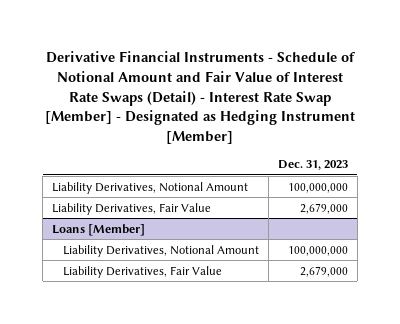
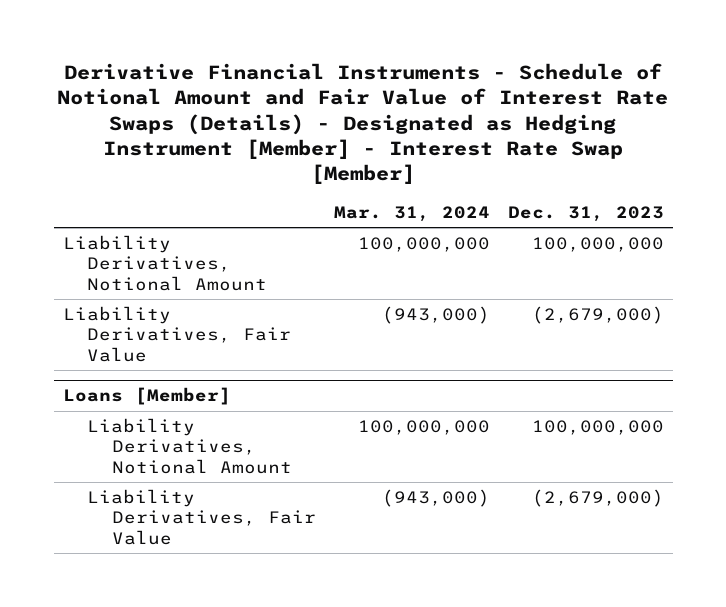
[44,51,356,145] Derivative Financial Instruments - Schedule of Notional Amount and Fair Value of Interest Rate Swaps (Detail) - Interest Rate Swap [Member] - Designated as Hedging Instrument [Member] -> [57,62,669,185] Derivative Financial Instruments - Schedule of Notional Amount and Fair Value of Interest Rate Swaps (Details) - Designated as Hedging Instrument [Member] - Interest Rate Swap [Member]
none -> [333,205,490,222] Mar. 31, 2024
[299,202,348,214] 2,679,000 -> [531,305,664,324] (2,679,000)
[299,265,348,277] 2,679,000 -> [531,488,664,507] (2,679,000)

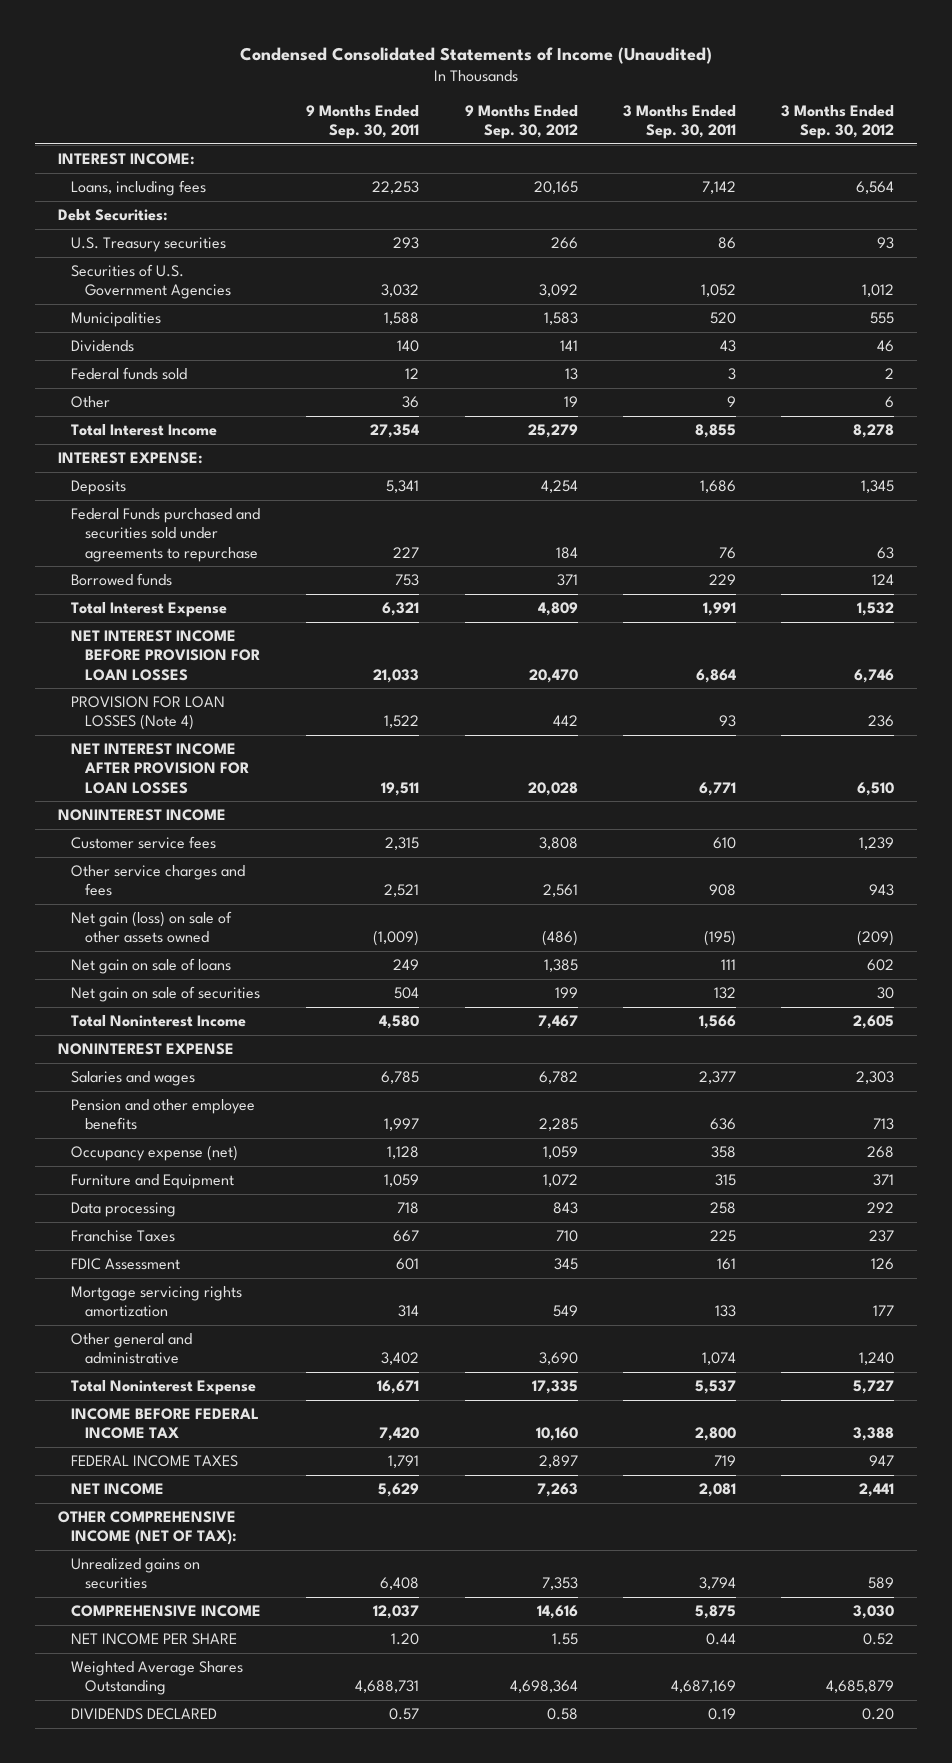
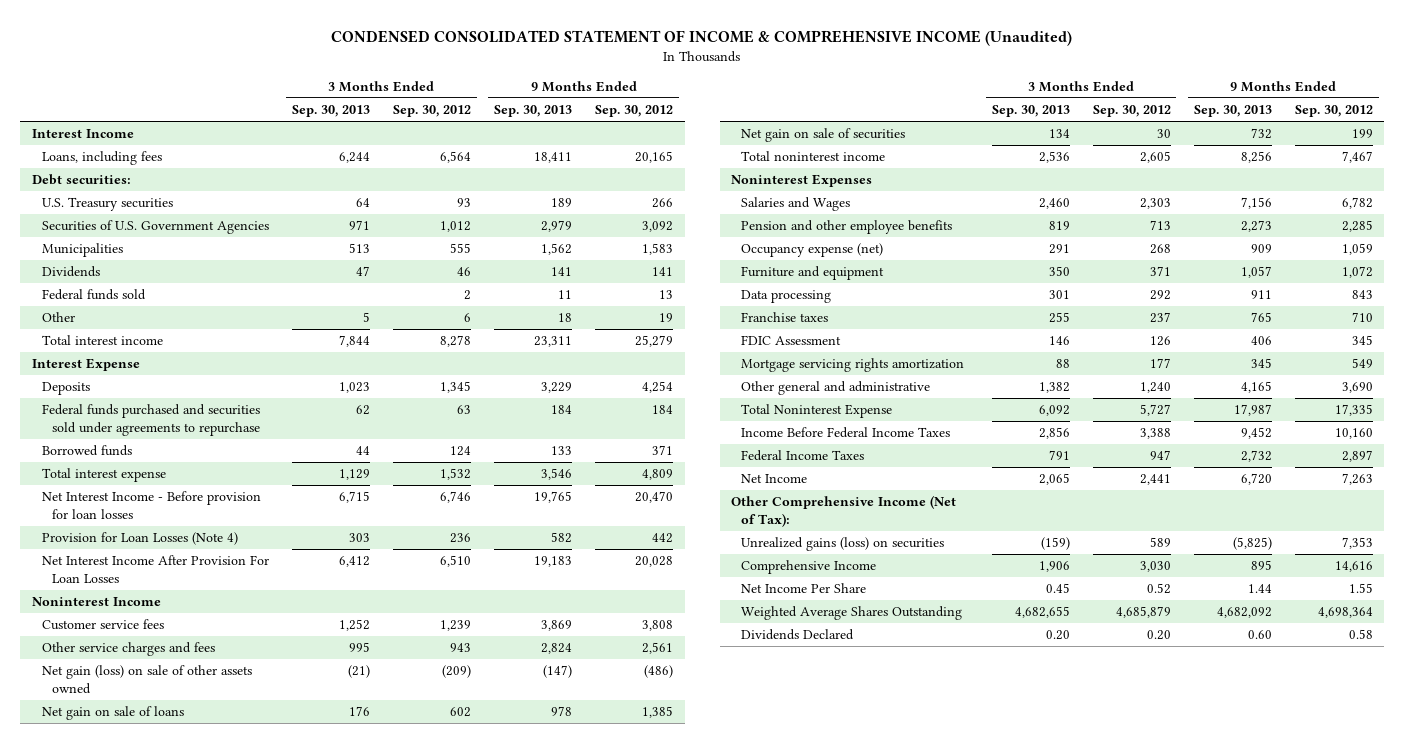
[239,46,712,64] Condensed Consolidated Statements of Income (Unaudited) -> [331,29,1073,46] CONDENSED CONSOLIDATED STATEMENT OF INCOME & COMPREHENSIVE INCOME (Unaudited)
[306,104,420,140] 9 Months Ended Sep. 30, 2011 -> none
[622,104,736,140] 3 Months Ended Sep. 30, 2011 -> none
none -> [291,105,370,118] Sep. 30, 2013
none -> [494,105,573,118] Sep. 30, 2013
[57,153,195,166] INTEREST INCOME: -> [31,129,134,139] Interest Income
[57,209,168,222] Debt Securities: -> [31,174,131,186] Debt securities:
[71,424,218,437] Total Interest Income -> [41,335,163,346] Total interest income
[57,452,203,465] INTEREST EXPENSE: -> [31,358,140,372] Interest Expense
[71,508,261,562] Federal Funds purchased and securities sold under agreements to repurchase -> [41,404,260,436] Federal funds purchased and securities sold under agreements to repurchase
[71,602,228,618] Total Interest Expense -> [41,468,166,483] Total interest expense
[71,630,260,681] NET INTEREST INCOME BEFORE PROVISION FOR LOAN LOSSES -> [41,491,261,519] Net Interest Income - Before provision for loan losses
[71,696,226,731] PROVISION FOR LOAN LOSSES (Note 4) -> [41,532,238,546] Provision for Loan Losses (Note 4)
[71,743,249,794] NET INTEREST INCOME AFTER PROVISION FOR LOAN LOSSES -> [41,555,269,583] Net Interest Income After Provision For Loan Losses
[57,809,226,822] NONINTEREST INCOME -> [31,597,161,607] Noninterest Income
[71,1015,247,1028] Total Noninterest Income -> [741,151,886,162] Total noninterest income
[57,1043,234,1056] NONINTEREST EXPENSE -> [731,174,873,188] Noninterest Expenses
[71,1071,196,1087] Salaries and wages -> [741,197,851,212] Salaries and Wages
[71,1174,235,1190] Furniture and Equipment -> [741,266,885,281] Furniture and equipment
[71,1230,176,1243] Franchise Taxes -> [741,312,829,323] Franchise taxes
[71,1408,260,1440] INCOME BEFORE FEDERAL INCOME TAX -> [741,427,951,439] Income Before Federal Income Taxes
[71,1455,239,1468] FEDERAL INCOME TAXES -> [741,450,865,462] Federal Income Taxes
[71,1483,165,1496] NET INCOME -> [741,474,808,484] Net Income
[57,1511,238,1546] OTHER COMPREHENSIVE INCOME (NET OF TAX): -> [731,495,957,527] Other Comprehensive Income (Net of Tax):
[71,1558,201,1590] Unrealized gains on securities -> [741,537,945,552] Unrealized gains (loss) on securities
[71,1605,262,1618] COMPREHENSIVE INCOME -> [741,560,877,575] Comprehensive Income
[71,1633,238,1646] NET INCOME PER SHARE -> [741,583,867,594] Net Income Per Share
[71,1708,218,1721] DIVIDENDS DECLARED -> [741,629,855,641] Dividends Declared

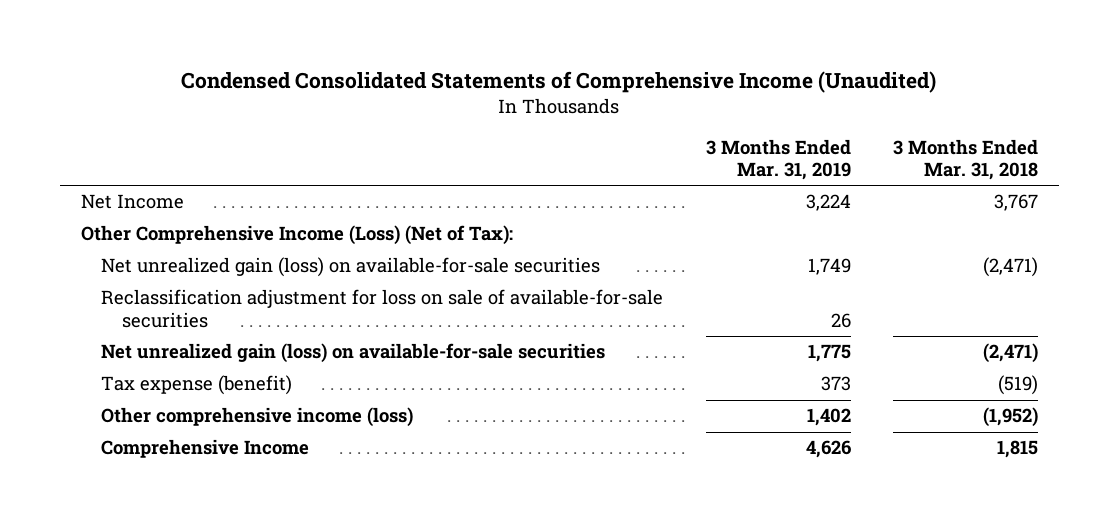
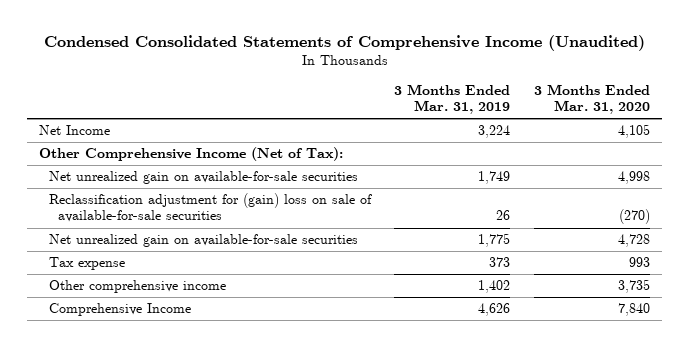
[893,138,1039,181] 3 Months Ended Mar. 31, 2018 -> none
none -> [534,83,651,114] 3 Months Ended Mar. 31, 2020
[80,225,513,246] Other Comprehensive Income (Loss) (Net of Tax): -> [38,147,343,162] Other Comprehensive Income (Net of Tax):
[101,257,601,278] Net unrealized gain (loss) on available-for-sale securities -> [48,171,358,185] Net unrealized gain on available-for-sale securities
[101,289,664,329] Reclassification adjustment for loss on sale of available-for-sale securities -> [48,193,372,223] Reclassification adjustment for (gain) loss on sale of available-for-sale securities
[101,343,606,364] Net unrealized gain (loss) on available-for-sale securities -> [48,234,358,248] Net unrealized gain on available-for-sale securities
[101,375,293,396] Tax expense (benefit) -> [48,257,125,271] Tax expense
[101,407,414,428] Other comprehensive income (loss) -> [48,280,226,294] Other comprehensive income

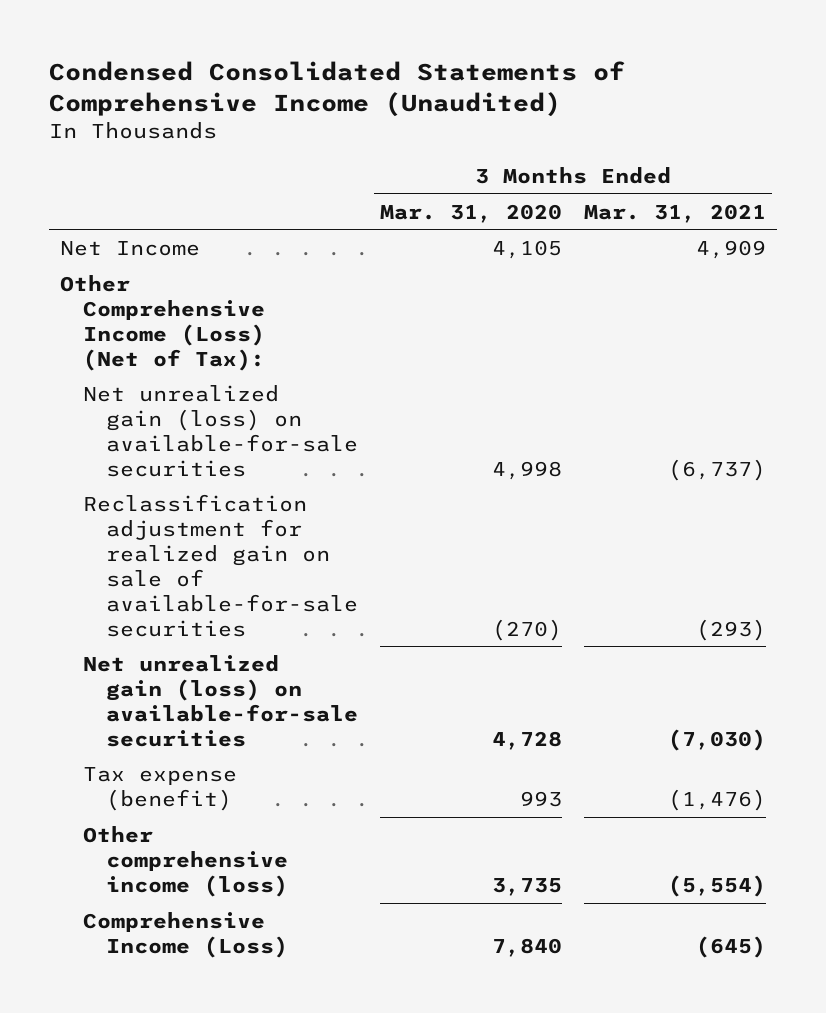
[394,83,511,114] 3 Months Ended Mar. 31, 2019 -> none
none -> [584,203,767,223] Mar. 31, 2021
[38,147,343,162] Other Comprehensive Income (Net of Tax): -> [59,274,265,371] Other Comprehensive Income (Loss) (Net of Tax):
[48,171,358,185] Net unrealized gain on available-for-sale securities -> [82,384,358,477] Net unrealized gain (loss) on available-for-sale securities
[48,193,372,223] Reclassification adjustment for (gain) loss on sale of available-for-sale securities -> [82,493,358,637] Reclassification adjustment for realized gain on sale of available-for-sale securities
[48,234,358,248] Net unrealized gain on available-for-sale securities -> [82,654,358,747] Net unrealized gain (loss) on available-for-sale securities
[48,257,125,271] Tax expense -> [82,766,237,811] Tax expense (benefit)
[48,280,226,294] Other comprehensive income -> [82,825,288,897] Other comprehensive income (loss)
[48,303,191,317] Comprehensive Income -> [82,911,288,958] Comprehensive Income (Loss)

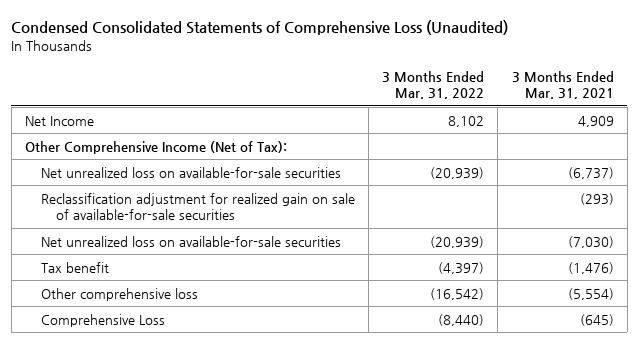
[48,60,625,118] Condensed Consolidated Statements of Comprehensive Income (Unaudited) -> [11,19,509,35] Condensed Consolidated Statements of Comprehensive Loss (Unaudited)
[380,203,563,223] Mar. 31, 2020 -> none
none -> [382,70,485,100] 3 Months Ended Mar. 31, 2022
[59,274,265,371] Other Comprehensive Income (Loss) (Net of Tax): -> [25,140,288,154] Other Comprehensive Income (Net of Tax):
[82,384,358,477] Net unrealized gain (loss) on available-for-sale securities -> [40,166,341,178] Net unrealized loss on available-for-sale securities
[82,654,358,747] Net unrealized gain (loss) on available-for-sale securities -> [40,235,341,247] Net unrealized loss on available-for-sale securities
[82,766,237,811] Tax expense (benefit) -> [40,261,109,273] Tax benefit
[82,825,288,897] Other comprehensive income (loss) -> [40,287,198,301] Other comprehensive loss
[82,911,288,958] Comprehensive Income (Loss) -> [40,313,165,327] Comprehensive Loss

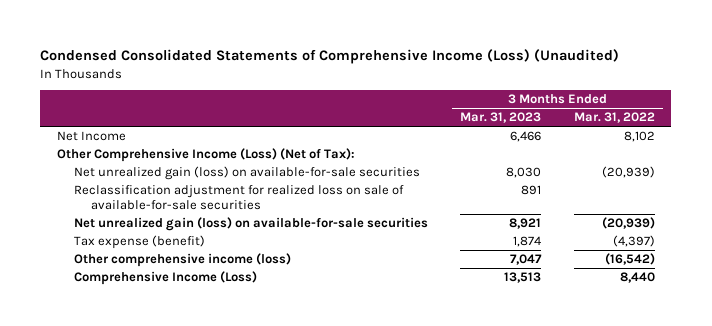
[11,19,509,35] Condensed Consolidated Statements of Comprehensive Loss (Unaudited) -> [40,49,620,65] Condensed Consolidated Statements of Comprehensive Income (Loss) (Unaudited)
[511,70,614,100] 3 Months Ended Mar. 31, 2021 -> none
none -> [460,112,542,124] Mar. 31, 2023
[25,140,288,154] Other Comprehensive Income (Net of Tax): -> [56,147,355,162] Other Comprehensive Income (Loss) (Net of Tax):
[40,166,341,178] Net unrealized loss on available-for-sale securities -> [73,165,420,180] Net unrealized gain (loss) on available-for-sale securities
[40,192,355,221] Reclassification adjustment for realized gain on sale of available-for-sale securities -> [73,184,404,210] Reclassification adjustment for realized loss on sale of available-for-sale securities
[40,235,341,247] Net unrealized loss on available-for-sale securities -> [73,216,428,231] Net unrealized gain (loss) on available-for-sale securities
[40,261,109,273] Tax benefit -> [73,234,205,249] Tax expense (benefit)
[40,287,198,301] Other comprehensive loss -> [73,252,291,267] Other comprehensive income (loss)
[40,313,165,327] Comprehensive Loss -> [73,270,257,285] Comprehensive Income (Loss)
[438,313,485,326] (8,440) -> [620,271,656,283] 8,440

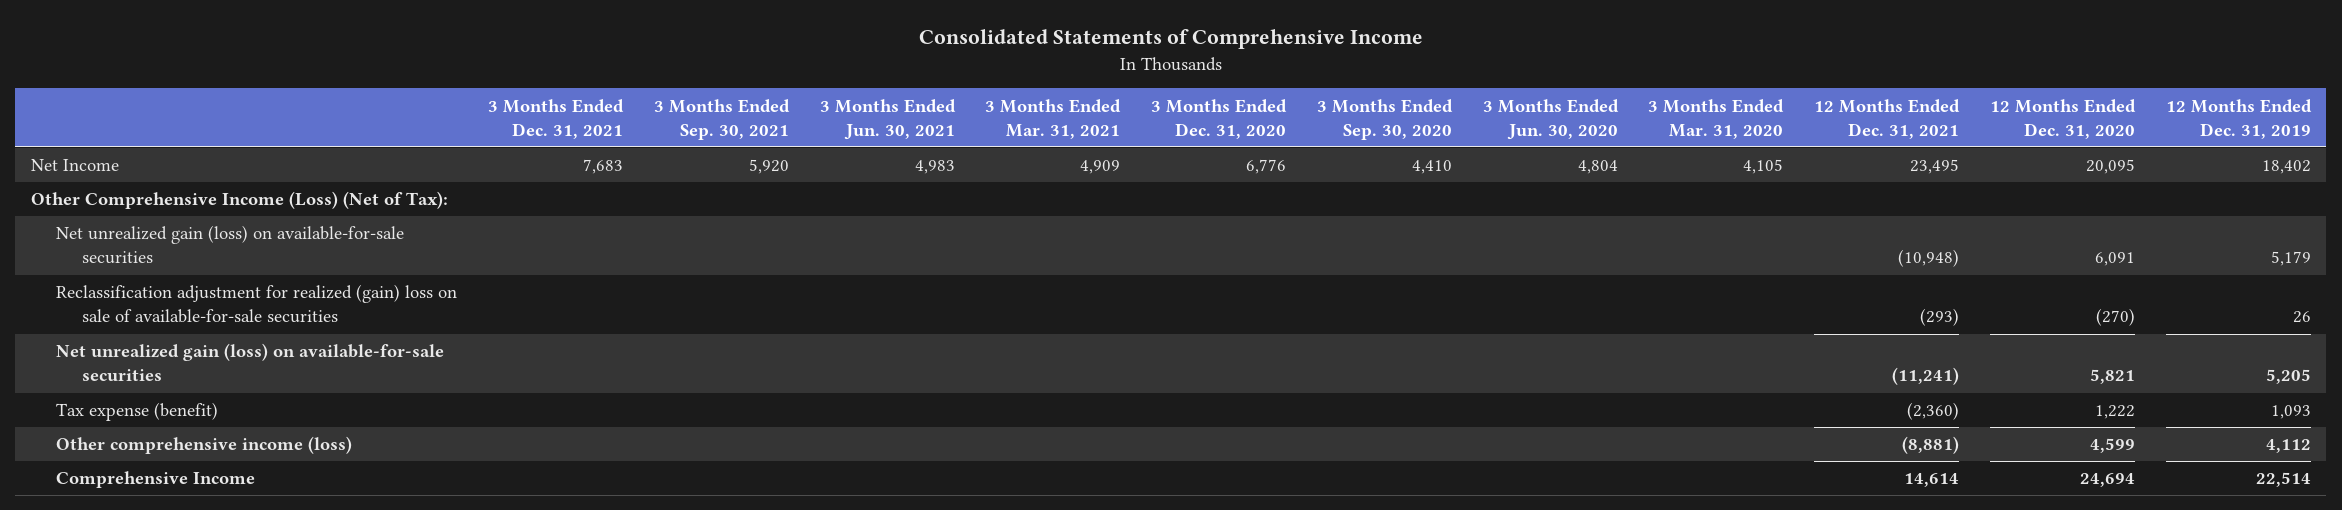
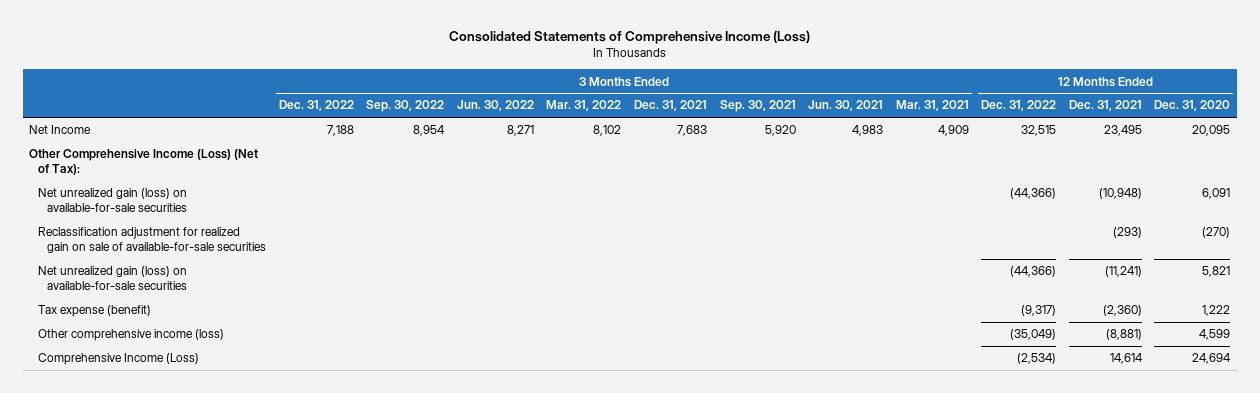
[918,29,1423,50] Consolidated Statements of Comprehensive Income -> [448,30,810,45] Consolidated Statements of Comprehensive Income (Loss)
[1151,98,1288,139] 3 Months Ended Dec. 31, 2020 -> none
[1316,98,1453,140] 3 Months Ended Sep. 30, 2020 -> none
[1482,98,1619,140] 3 Months Ended Jun. 30, 2020 -> none
[1648,98,1785,139] 3 Months Ended Mar. 31, 2020 -> none
[2165,98,2312,139] 12 Months Ended Dec. 31, 2019 -> none
none -> [278,100,354,112] Dec. 31, 2022
none -> [366,100,445,113] Sep. 30, 2022
none -> [456,100,534,112] Jun. 30, 2022
none -> [546,100,622,112] Mar. 31, 2022
none -> [981,100,1057,112] Dec. 31, 2022
[56,284,458,324] Reclassification adjustment for realized (gain) loss on sale of available-for-sale securities -> [38,227,267,254] Reclassification adjustment for realized gain on sale of available-for-sale securities
[56,471,256,489] Comprehensive Income -> [38,353,200,366] Comprehensive Income (Loss)

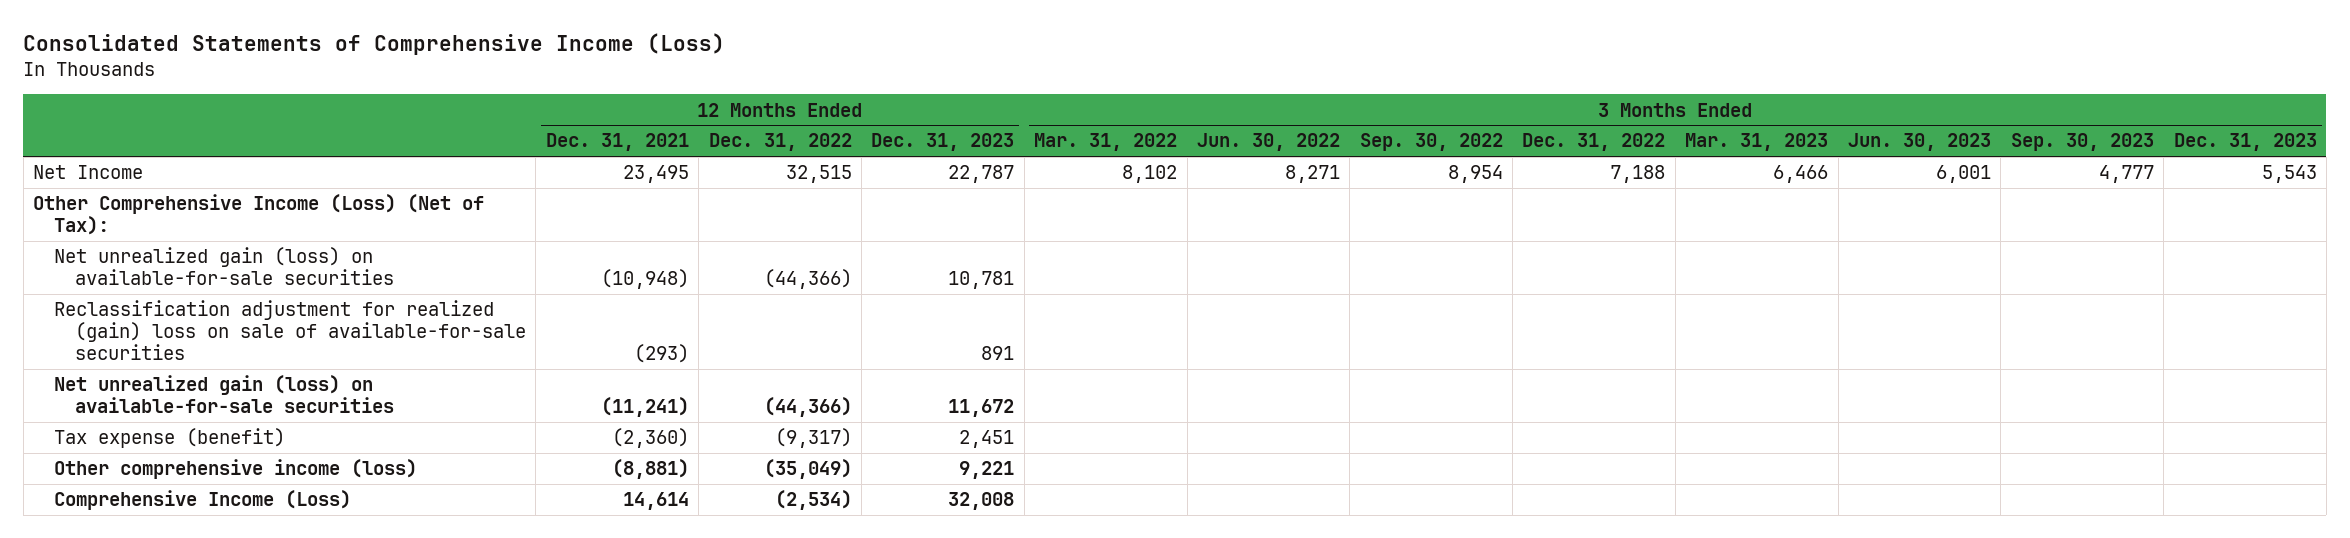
[634,100,708,112] Dec. 31, 2021 -> none
[719,100,796,113] Sep. 30, 2021 -> none
[808,100,884,112] Jun. 30, 2021 -> none
[895,100,969,112] Mar. 31, 2021 -> none
[1154,100,1231,112] Dec. 31, 2020 -> none
none -> [871,133,1015,152] Dec. 31, 2023
none -> [1685,133,1829,152] Mar. 31, 2023
none -> [1848,133,1992,152] Jun. 30, 2023
none -> [2010,133,2154,152] Sep. 30, 2023
none -> [2173,133,2317,152] Dec. 31, 2023
[38,227,267,254] Reclassification adjustment for realized gain on sale of available-for-sale securities -> [53,300,527,360] Reclassification adjustment for realized (gain) loss on sale of available-for-sale securities

